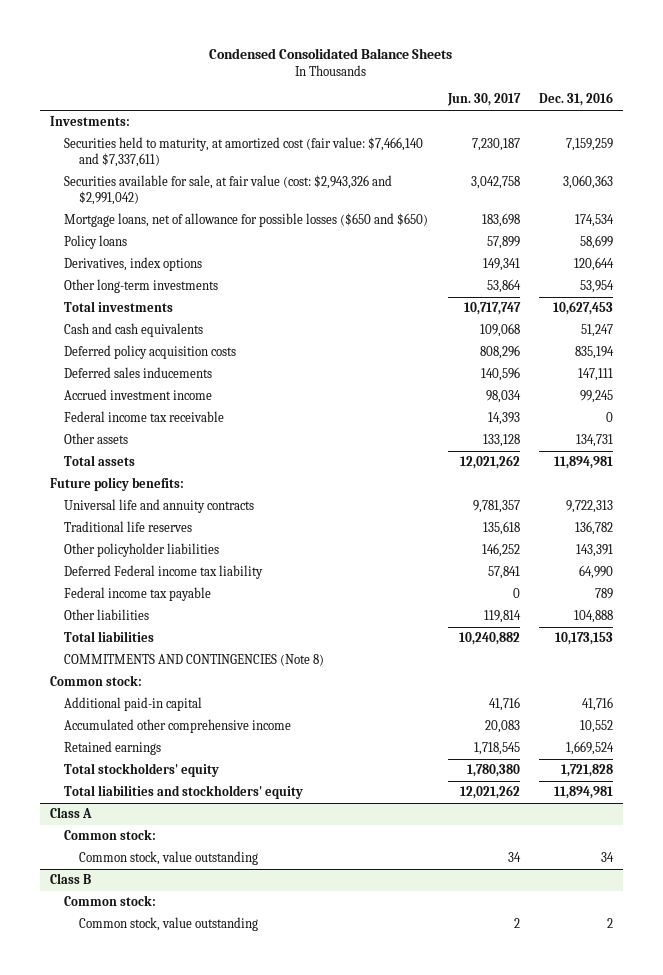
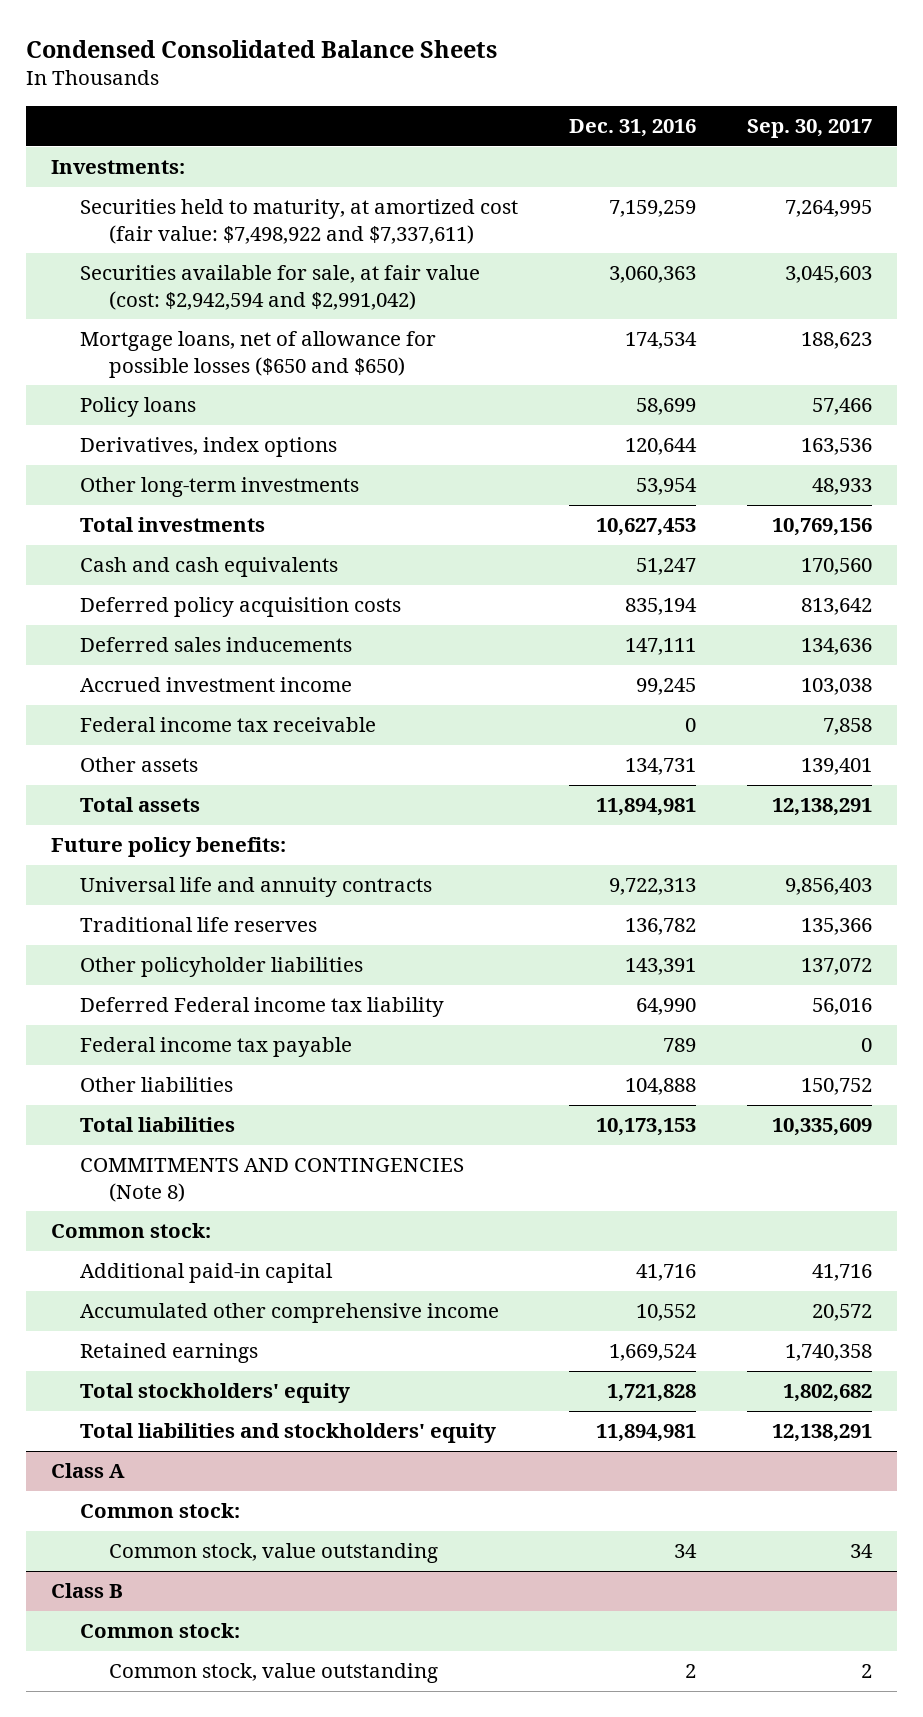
[446,93,521,107] Jun. 30, 2017 -> none
none -> [746,119,872,139] Sep. 30, 2017
[64,137,424,167] Securities held to maturity, at amortized cost (fair value: $7,466,140 and $7,337,611) -> [80,199,519,244] Securities held to maturity, at amortized cost (fair value: $7,498,922 and $7,337,611)
[64,175,393,205] Securities available for sale, at fair value (cost: $2,943,326 and $2,991,042) -> [80,265,481,310] Securities available for sale, at fair value (cost: $2,942,594 and $2,991,042)

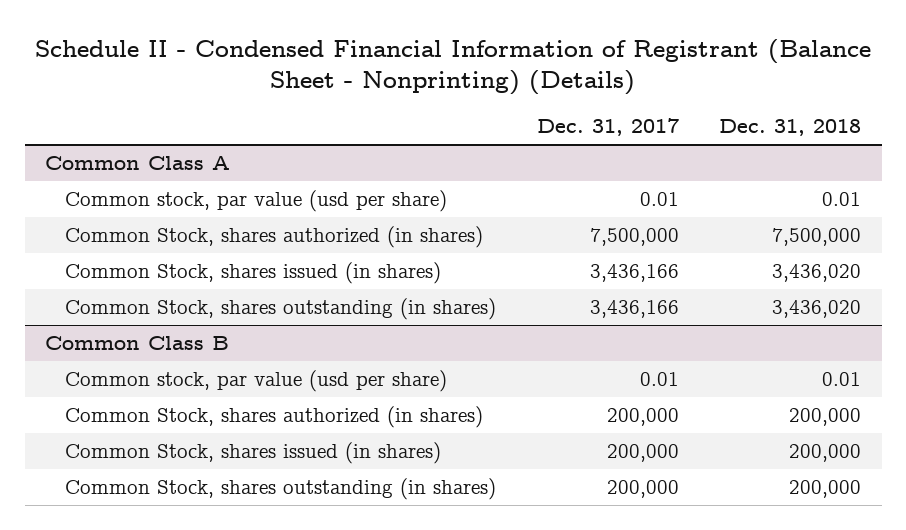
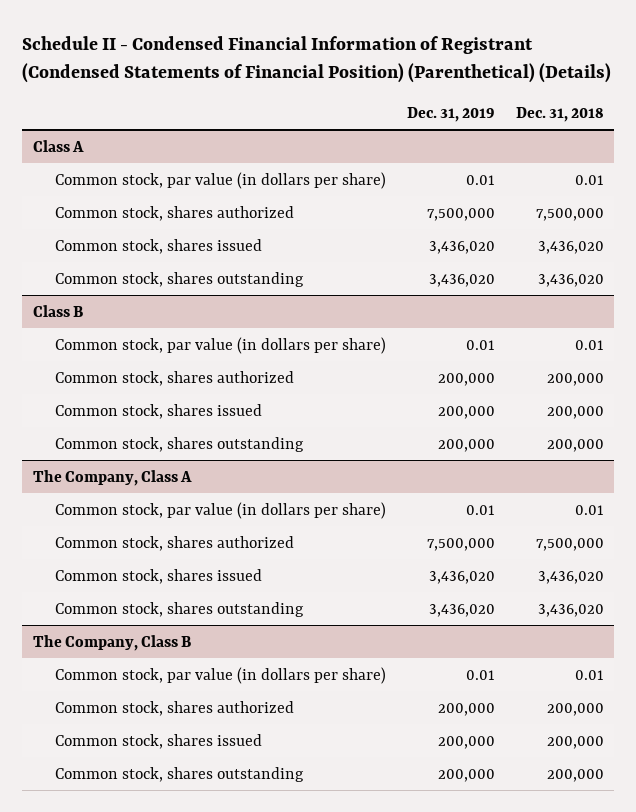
[35,38,872,96] Schedule II - Condensed Financial Information of Registrant (Balance Sheet - Nonprinting) (Details) -> [22,36,612,84] Schedule II - Condensed Financial Information of Registrant (Condensed Statements of Financial Position) (Parenthetical) (Details)
[536,118,679,137] Dec. 31, 2017 -> none
none -> [406,106,495,122] Dec. 31, 2019
[45,155,231,170] Common Class A -> [32,139,84,152] Class A
[65,189,448,212] Common stock, par value (usd per share) -> [54,171,386,189] Common stock, par value (in dollars per share)
[65,225,484,248] Common Stock, shares authorized (in shares) -> [54,205,294,221] Common stock, shares authorized
[65,261,442,284] Common Stock, shares issued (in shares) -> [54,238,262,254] Common stock, shares issued
[65,297,497,320] Common Stock, shares outstanding (in shares) -> [54,271,304,287] Common stock, shares outstanding
[45,335,230,350] Common Class B -> [32,304,83,317] Class B
[65,369,448,392] Common stock, par value (usd per share) -> [54,336,386,354] Common stock, par value (in dollars per share)
[65,405,484,428] Common Stock, shares authorized (in shares) -> [54,370,294,386] Common stock, shares authorized
[65,441,442,464] Common Stock, shares issued (in shares) -> [54,403,262,419] Common stock, shares issued
[65,477,497,500] Common Stock, shares outstanding (in shares) -> [54,436,304,452] Common stock, shares outstanding
none -> [32,469,192,486] The Company, Class A
none -> [54,501,386,519] Common stock, par value (in dollars per share)
none -> [54,535,294,551] Common stock, shares authorized
none -> [54,568,262,584] Common stock, shares issued
none -> [54,601,304,617] Common stock, shares outstanding
none -> [32,634,191,651] The Company, Class B
none -> [54,666,386,684] Common stock, par value (in dollars per share)
none -> [54,700,294,716] Common stock, shares authorized
none -> [54,733,262,749] Common stock, shares issued
none -> [54,766,304,782] Common stock, shares outstanding

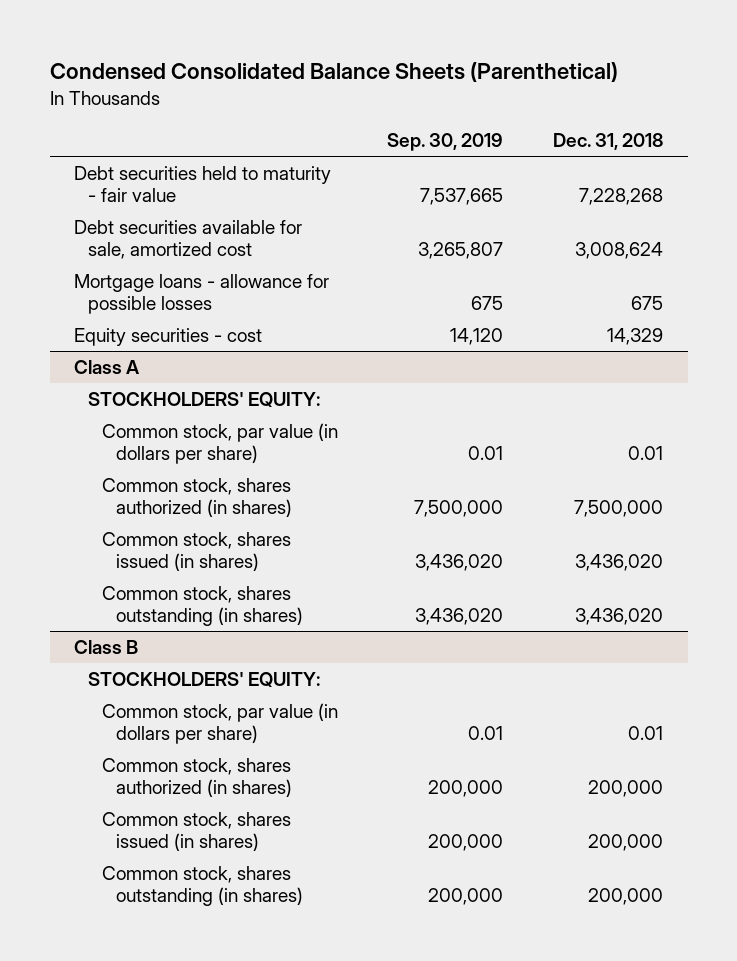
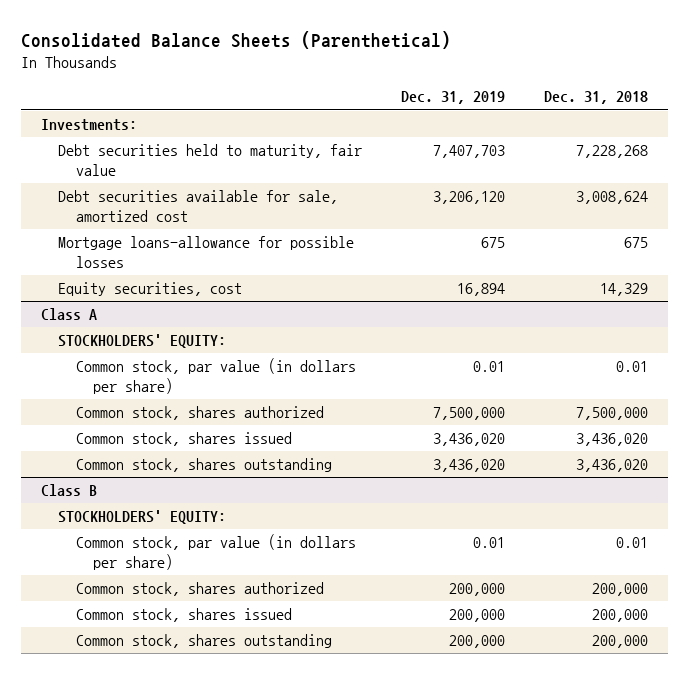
[49,62,618,83] Condensed Consolidated Balance Sheets (Parenthetical) -> [21,30,452,49] Consolidated Balance Sheets (Parenthetical)
[387,133,504,152] Sep. 30, 2019 -> none
none -> [401,91,506,105] Dec. 31, 2019
none -> [40,119,137,132] Investments:
[74,165,332,202] Debt securities held to maturity - fair value -> [58,144,363,176] Debt securities held to maturity, fair value
[74,273,330,314] Mortgage loans - allowance for possible losses -> [58,236,355,268] Mortgage loans-allowance for possible losses
[74,327,263,346] Equity securities - cost -> [58,282,243,297] Equity securities, cost
[102,477,292,517] Common stock, shares authorized (in shares) -> [75,406,324,421] Common stock, shares authorized
[102,531,292,571] Common stock, shares issued (in shares) -> [75,432,292,447] Common stock, shares issued
[102,585,303,626] Common stock, shares outstanding (in shares) -> [75,458,332,473] Common stock, shares outstanding
[102,757,292,797] Common stock, shares authorized (in shares) -> [75,582,324,597] Common stock, shares authorized
[102,811,292,851] Common stock, shares issued (in shares) -> [75,608,292,623] Common stock, shares issued
[102,865,303,906] Common stock, shares outstanding (in shares) -> [75,634,332,649] Common stock, shares outstanding

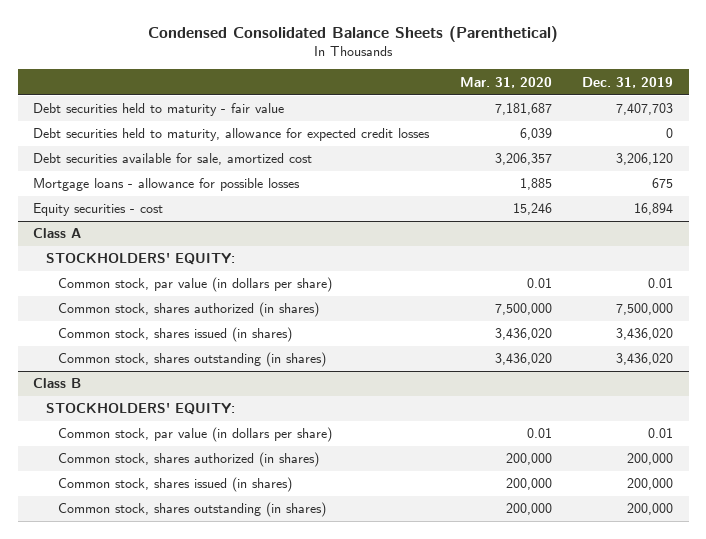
[21,30,452,49] Consolidated Balance Sheets (Parenthetical) -> [148,26,559,43] Condensed Consolidated Balance Sheets (Parenthetical)
[544,91,649,105] Dec. 31, 2018 -> none
none -> [459,76,552,88] Mar. 31, 2020
[40,119,137,132] Investments: -> none
[58,144,363,176] Debt securities held to maturity, fair value -> [32,103,284,117] Debt securities held to maturity - fair value
none -> [32,128,430,142] Debt securities held to maturity, allowance for expected credit losses
[58,236,355,268] Mortgage loans-allowance for possible losses -> [32,178,300,192] Mortgage loans - allowance for possible losses
[58,282,243,297] Equity securities, cost -> [32,203,163,217] Equity securities - cost
[75,406,324,421] Common stock, shares authorized -> [58,302,320,318] Common stock, shares authorized (in shares)
[75,432,292,447] Common stock, shares issued -> [58,327,293,343] Common stock, shares issued (in shares)
[75,458,332,473] Common stock, shares outstanding -> [58,352,327,368] Common stock, shares outstanding (in shares)
[75,582,324,597] Common stock, shares authorized -> [58,452,320,468] Common stock, shares authorized (in shares)
[75,608,292,623] Common stock, shares issued -> [58,477,293,493] Common stock, shares issued (in shares)
[75,634,332,649] Common stock, shares outstanding -> [58,502,327,518] Common stock, shares outstanding (in shares)

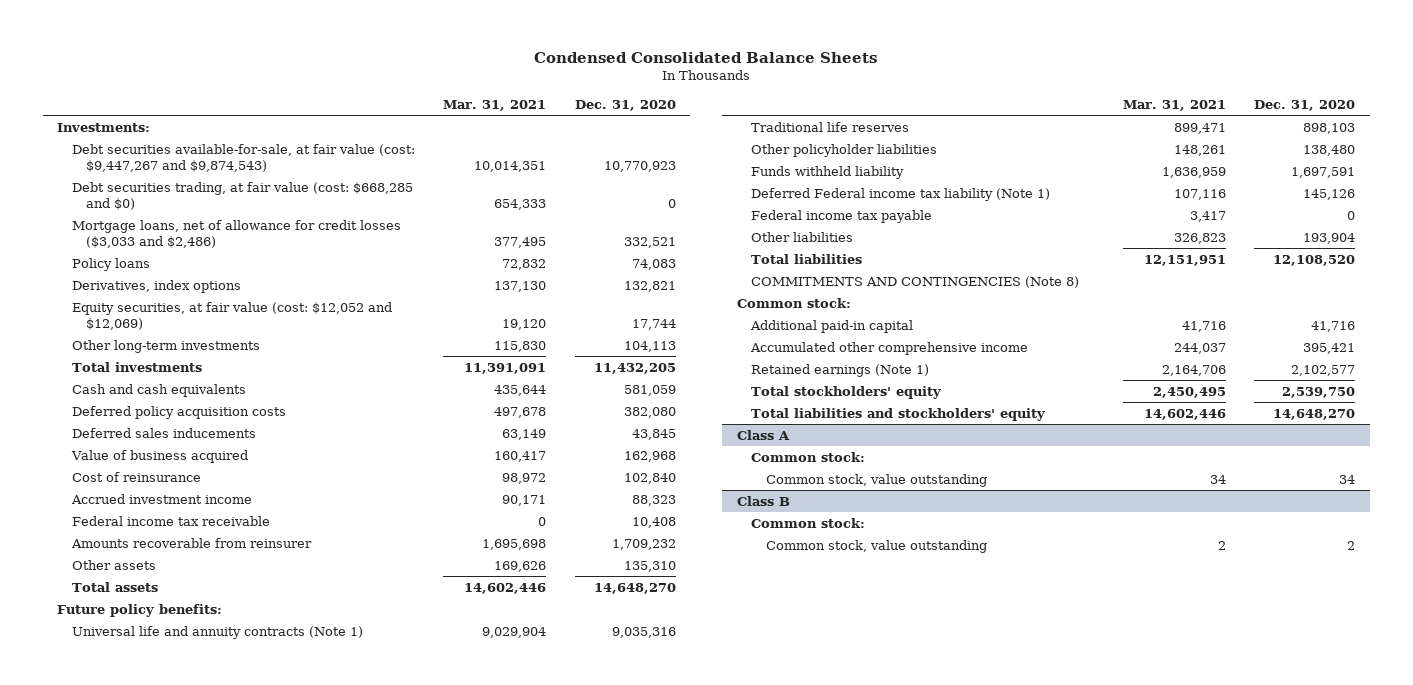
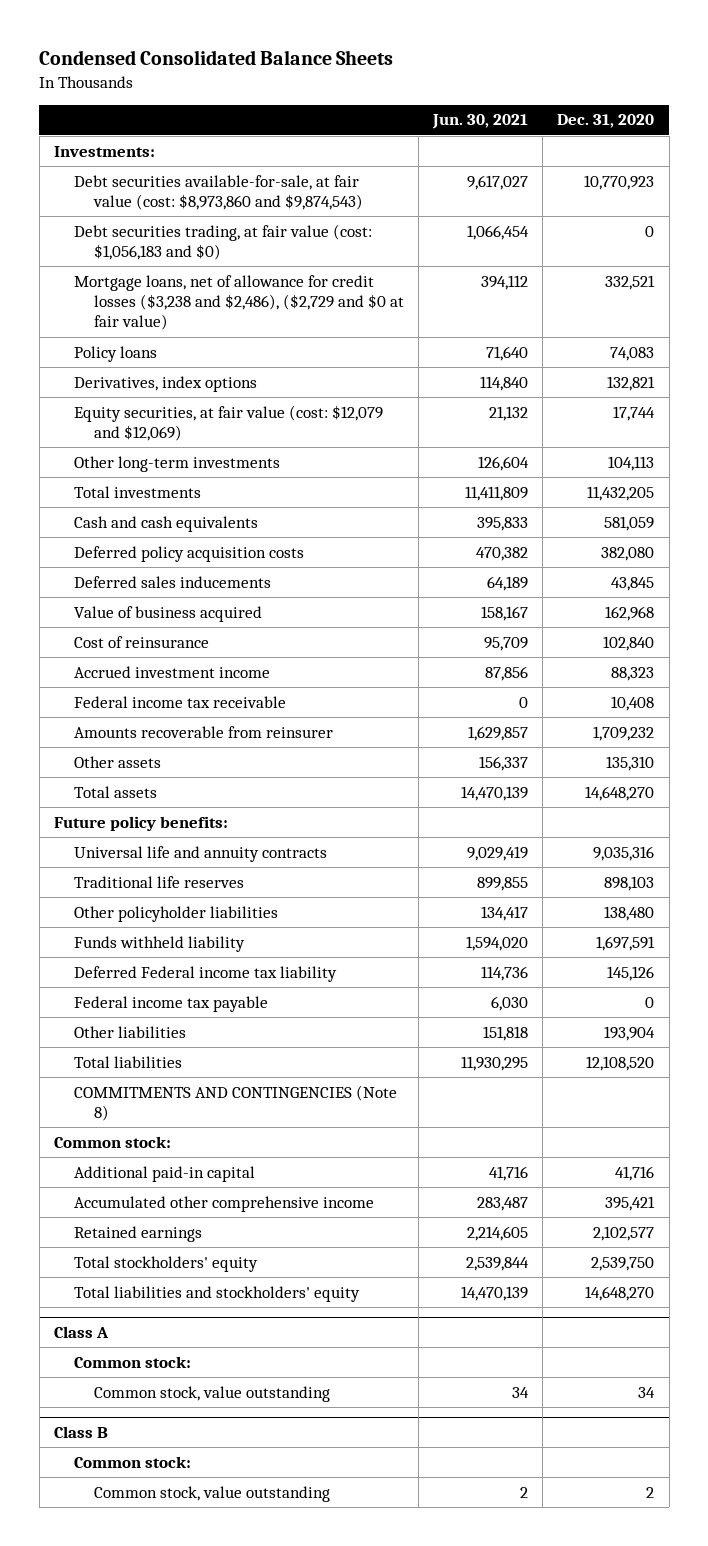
[443,99,547,111] Mar. 31, 2021 -> none
none -> [432,114,529,130] Jun. 30, 2021
[71,143,415,172] Debt securities available-for-sale, at fair value (cost: $9,447,267 and $9,874,543) -> [73,174,364,211] Debt securities available-for-sale, at fair value (cost: $8,973,860 and $9,874,543)
[71,181,413,210] Debt securities trading, at fair value (cost: $668,285 and $0) -> [73,223,372,261] Debt securities trading, at fair value (cost: $1,056,183 and $0)
[71,219,401,248] Mortgage loans, net of allowance for credit losses ($3,033 and $2,486) -> [73,274,405,331] Mortgage loans, net of allowance for credit losses ($3,238 and $2,486), ($2,729 and $0 at fair value)
[71,301,392,330] Equity securities, at fair value (cost: $12,052 and $12,069) -> [73,404,383,442] Equity securities, at fair value (cost: $12,079 and $12,069)
[71,625,363,639] Universal life and annuity contracts (Note 1) -> [73,845,327,862] Universal life and annuity contracts
[751,187,1051,201] Deferred Federal income tax liability (Note 1) -> [73,965,337,982] Deferred Federal income tax liability
[751,363,930,377] Retained earnings (Note 1) -> [73,1225,202,1242] Retained earnings

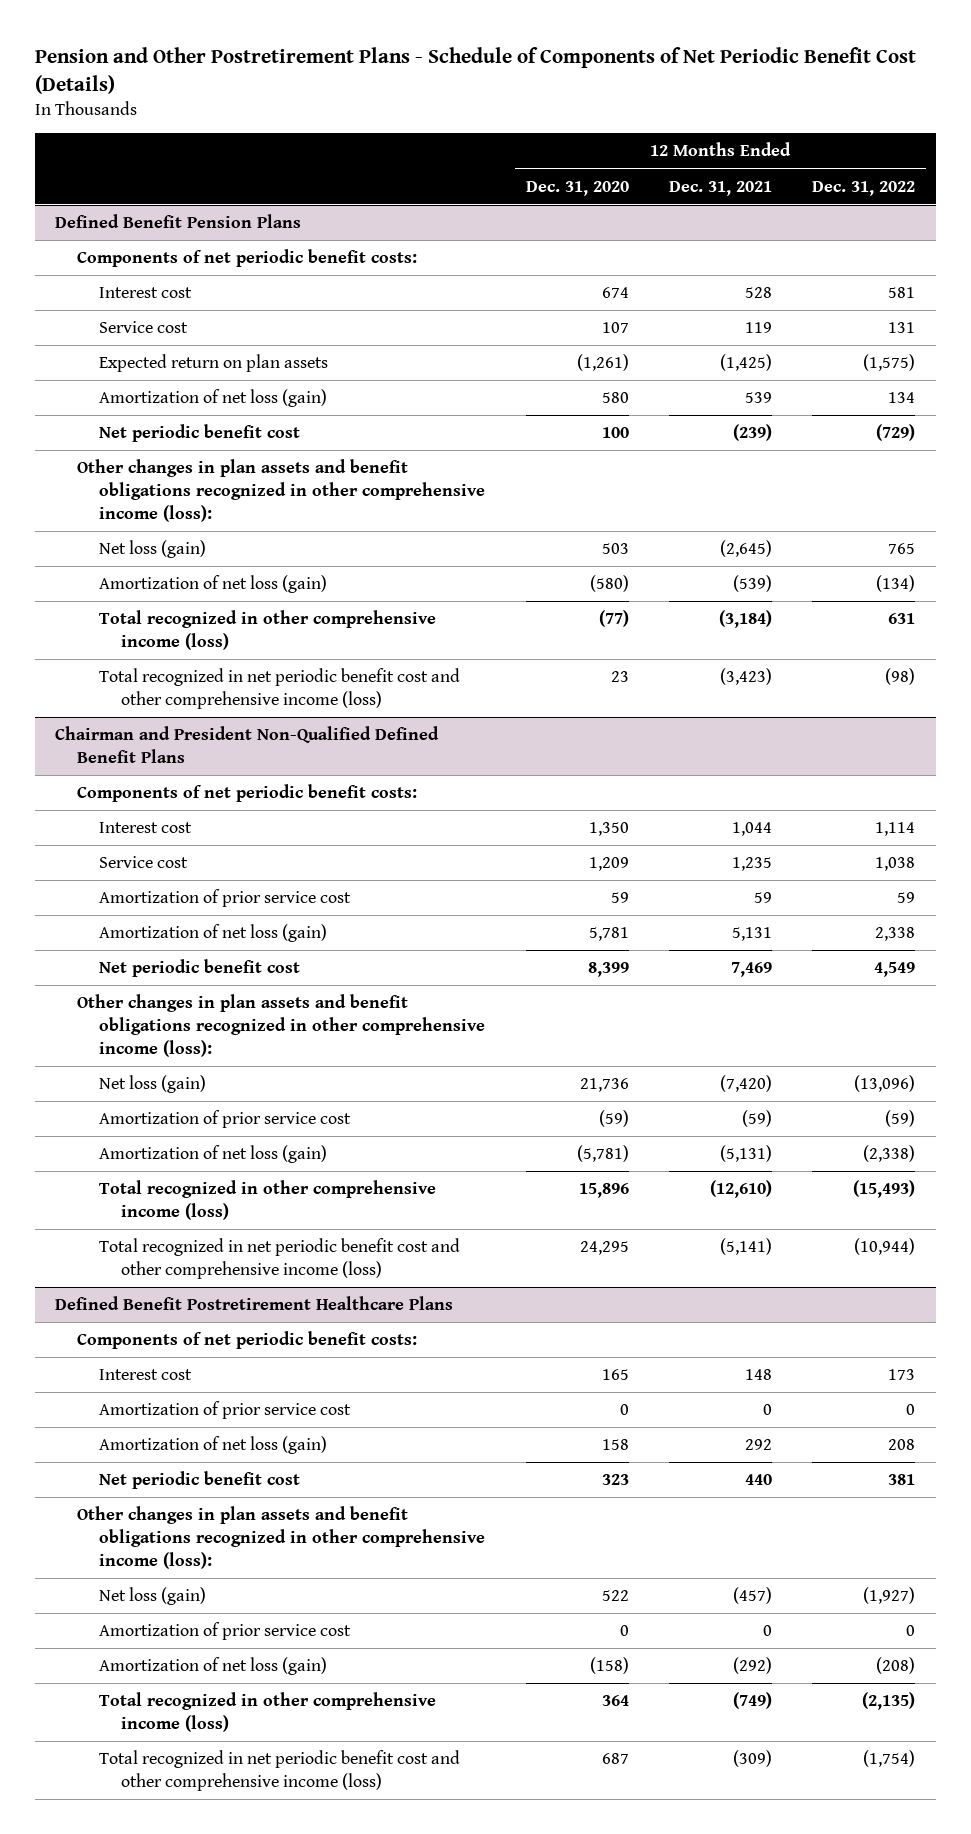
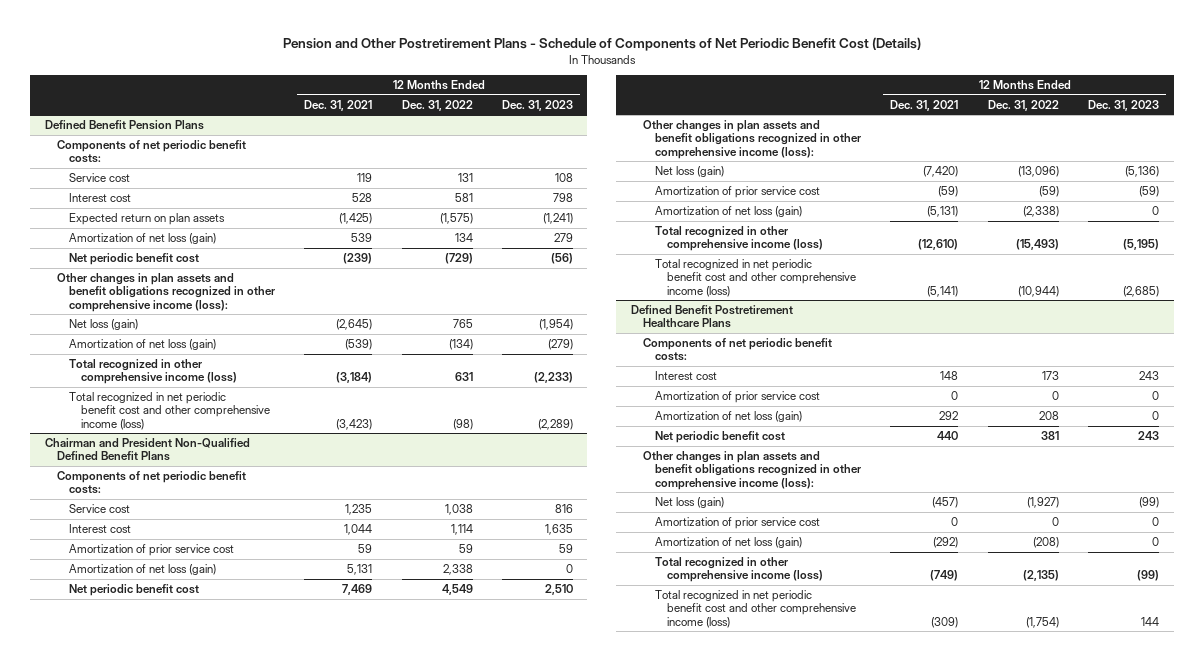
[525,180,629,196] Dec. 31, 2020 -> none
none -> [501,99,573,111] Dec. 31, 2023
[99,287,193,299] Interest cost -> [69,192,132,202] Interest cost
[99,822,193,834] Interest cost -> [69,523,132,533] Interest cost

